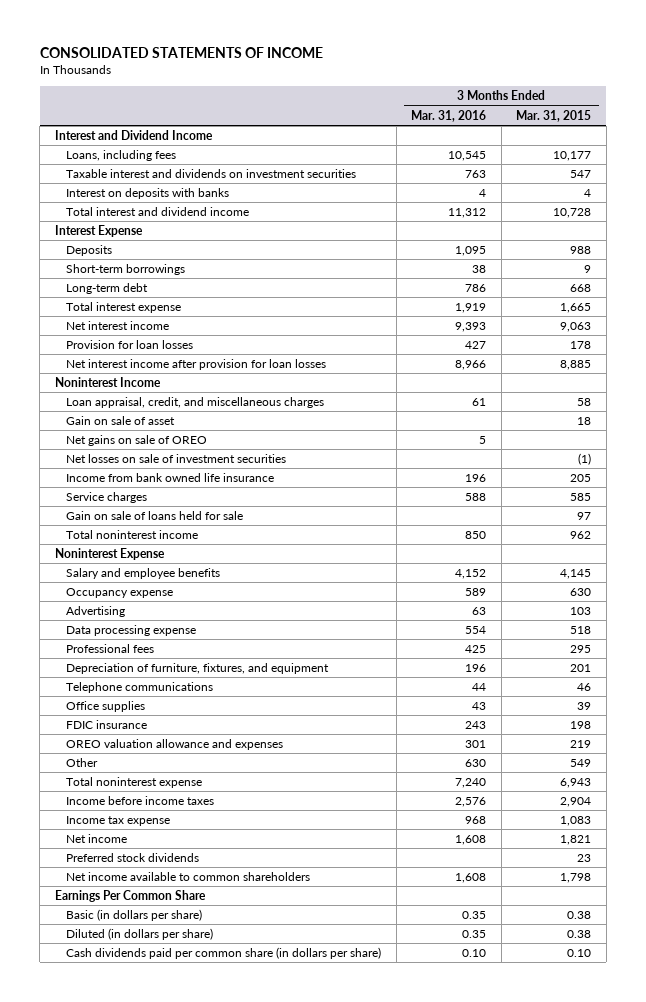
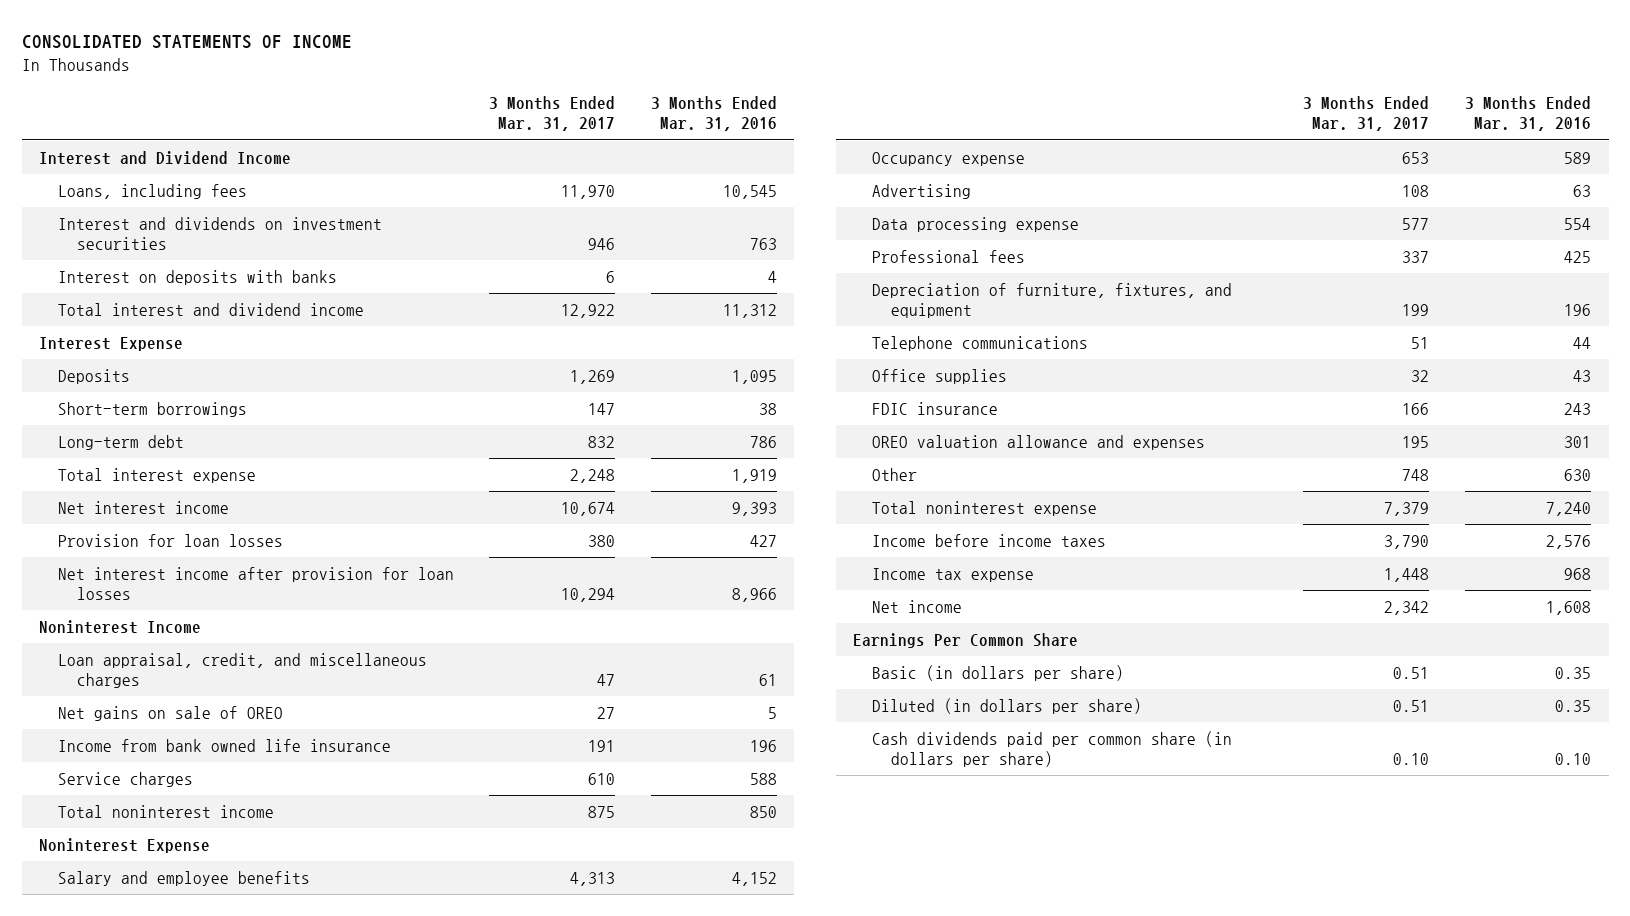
[516,109,592,122] Mar. 31, 2015 -> none
none -> [489,95,616,132] 3 Months Ended Mar. 31, 2017
[66,168,357,178] Taxable interest and dividends on investment securities -> [57,216,382,251] Interest and dividends on investment securities
[66,415,176,425] Gain on sale of asset -> none
[66,453,287,463] Net losses on sale of investment securities -> none
[66,510,244,520] Gain on sale of loans held for sale -> none
[66,852,200,862] Preferred stock dividends -> none
[66,871,311,881] Net income available to common shareholders -> none

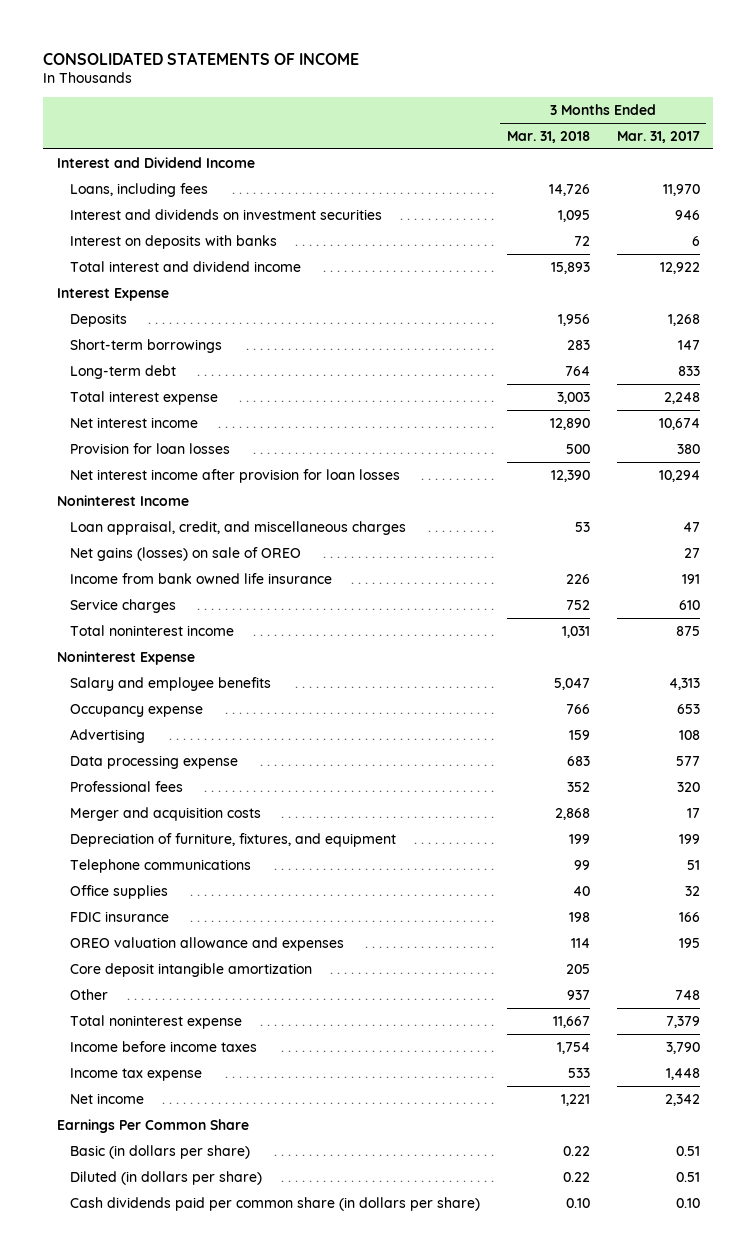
[650,95,777,132] 3 Months Ended Mar. 31, 2016 -> none
none -> [507,130,591,143] Mar. 31, 2018
[570,369,616,384] 1,269 -> [667,313,700,326] 1,268
[588,435,616,448] 832 -> [677,365,700,376] 833
[57,705,283,721] Net gains on sale of OREO -> [70,546,302,561] Net gains (losses) on sale of OREO
[1402,250,1430,263] 337 -> [676,781,700,792] 320
none -> [70,806,262,821] Merger and acquisition costs
none -> [70,962,313,977] Core deposit intangible amortization

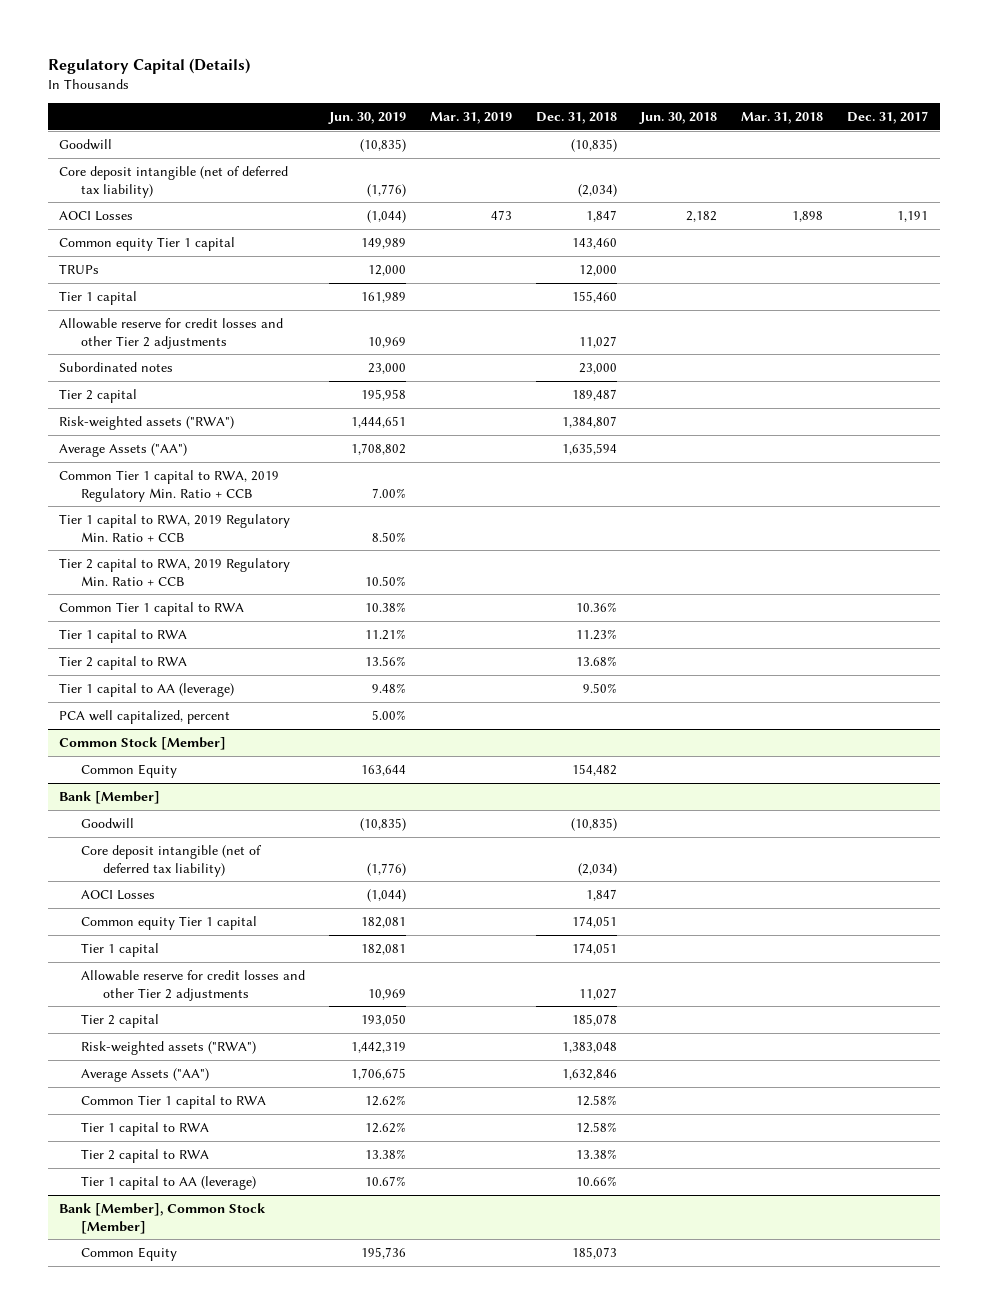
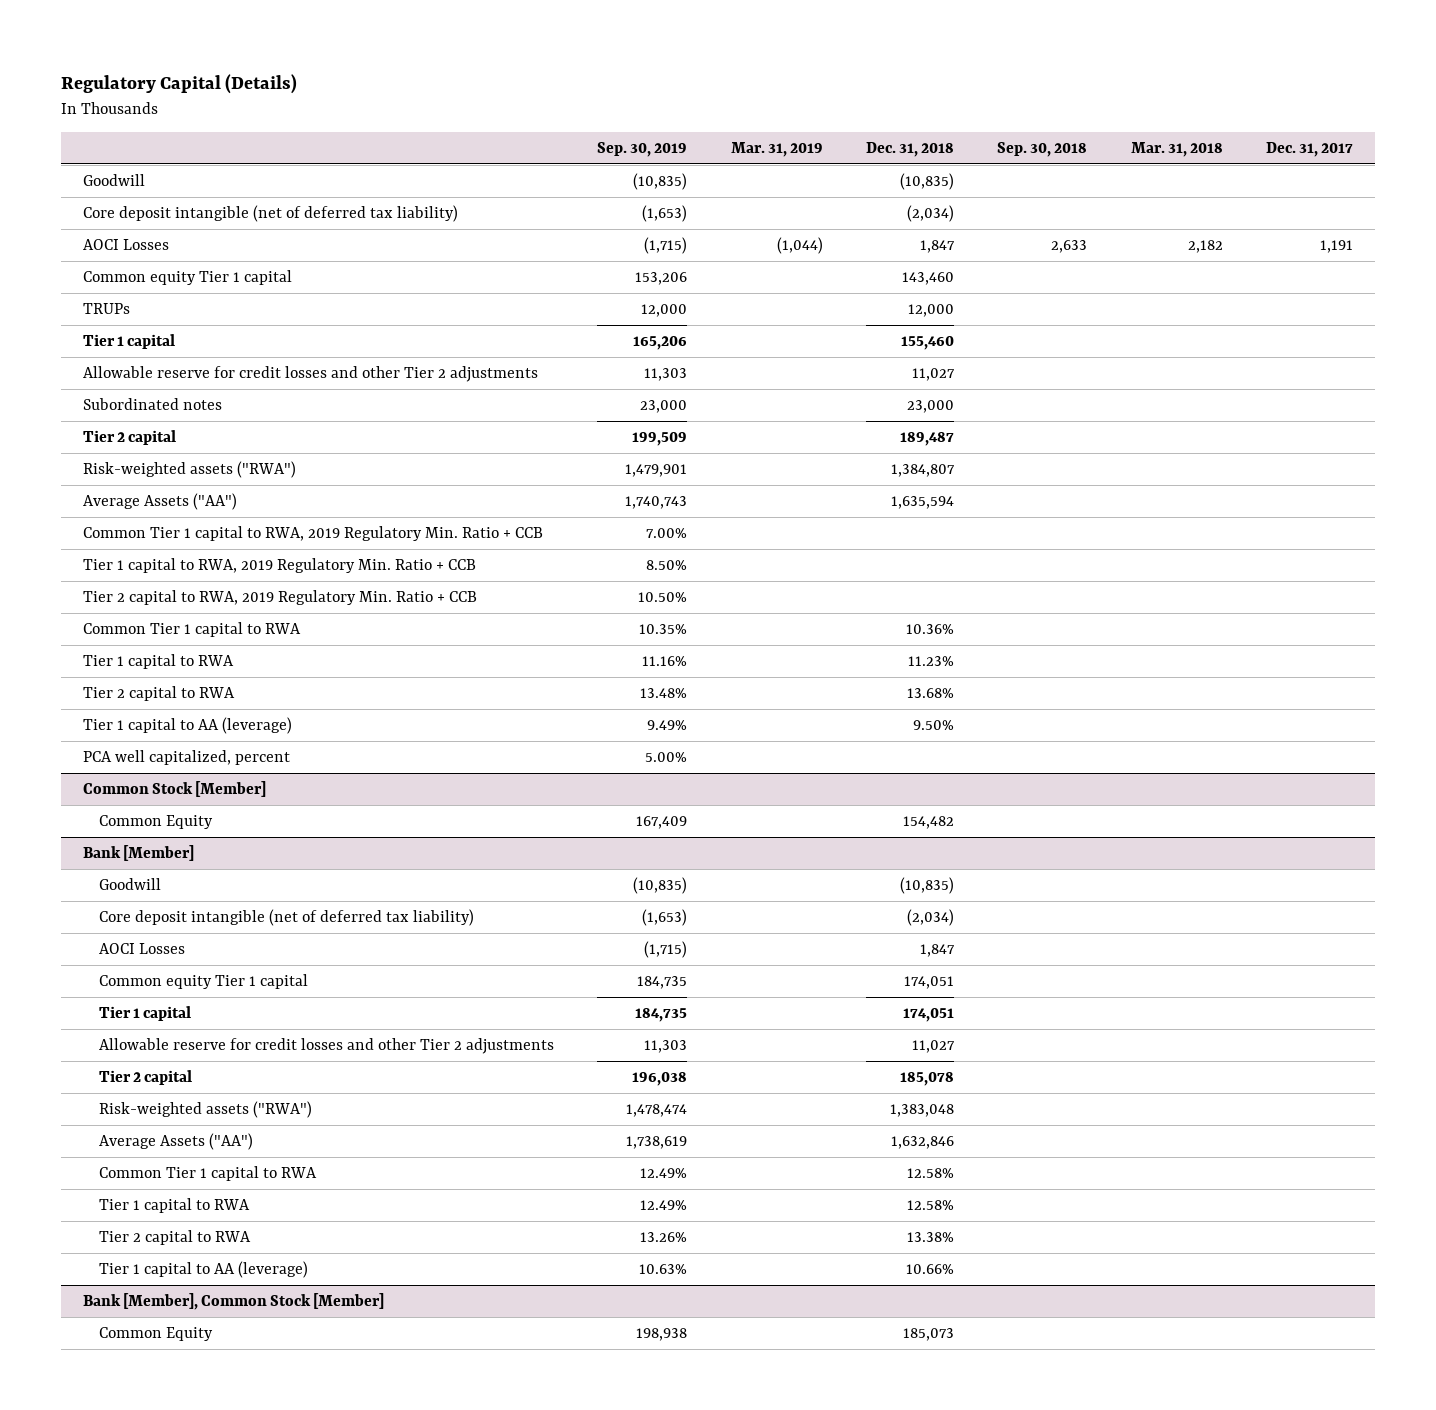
[328,111,407,124] Jun. 30, 2019 -> none
[639,111,718,124] Jun. 30, 2018 -> none
none -> [597,142,688,158] Sep. 30, 2019
none -> [997,142,1088,158] Sep. 30, 2018
[490,210,512,221] 473 -> [776,236,823,254] (1,044)
[791,211,823,223] 1,898 -> [1187,239,1223,253] 2,182

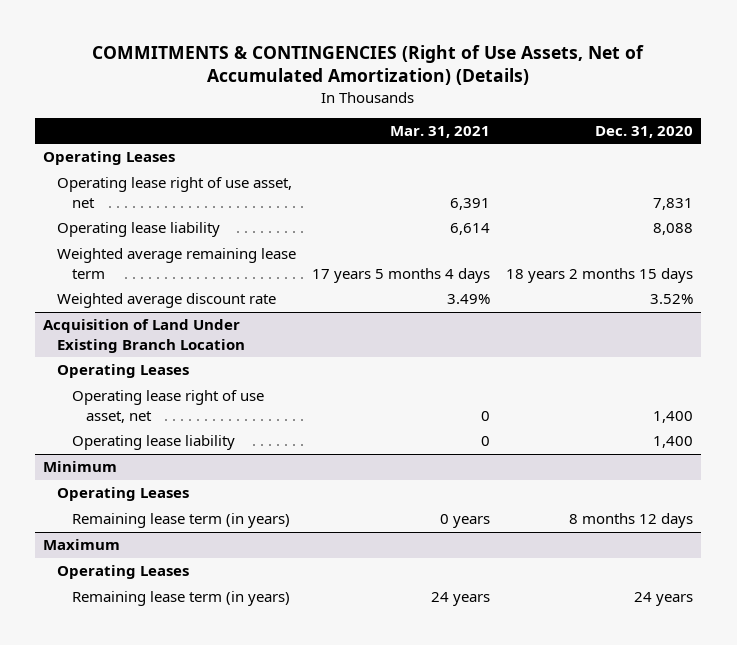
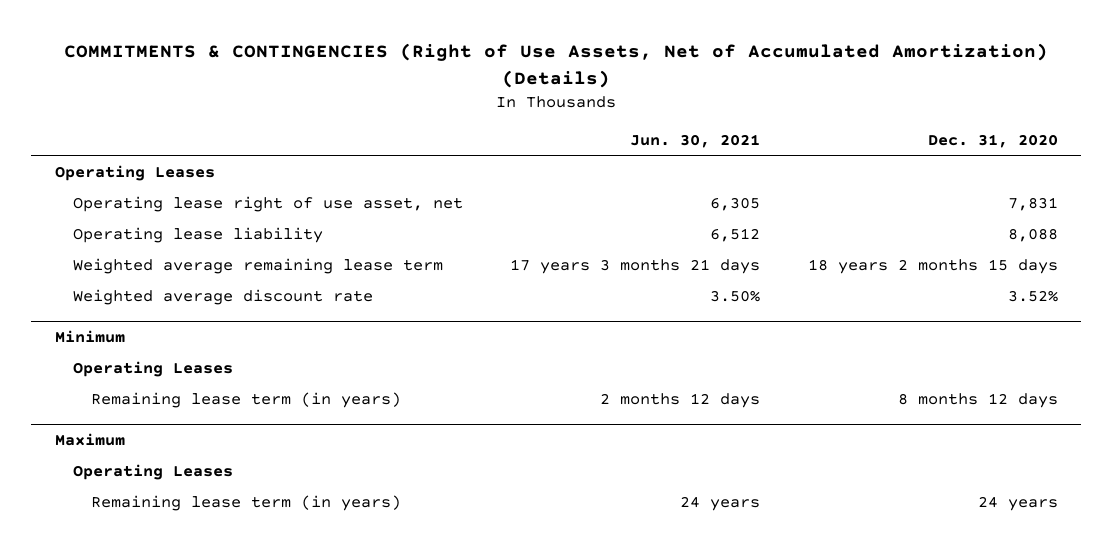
[390,126,491,139] Mar. 31, 2021 -> none
none -> [630,133,761,148] Jun. 30, 2021
[43,319,246,353] Acquisition of Land Under Existing Branch Location -> none
[57,364,190,379] Operating Leases -> none
[71,390,264,423] Operating lease right of use asset, net -> none
[71,435,235,451] Operating lease liability -> none

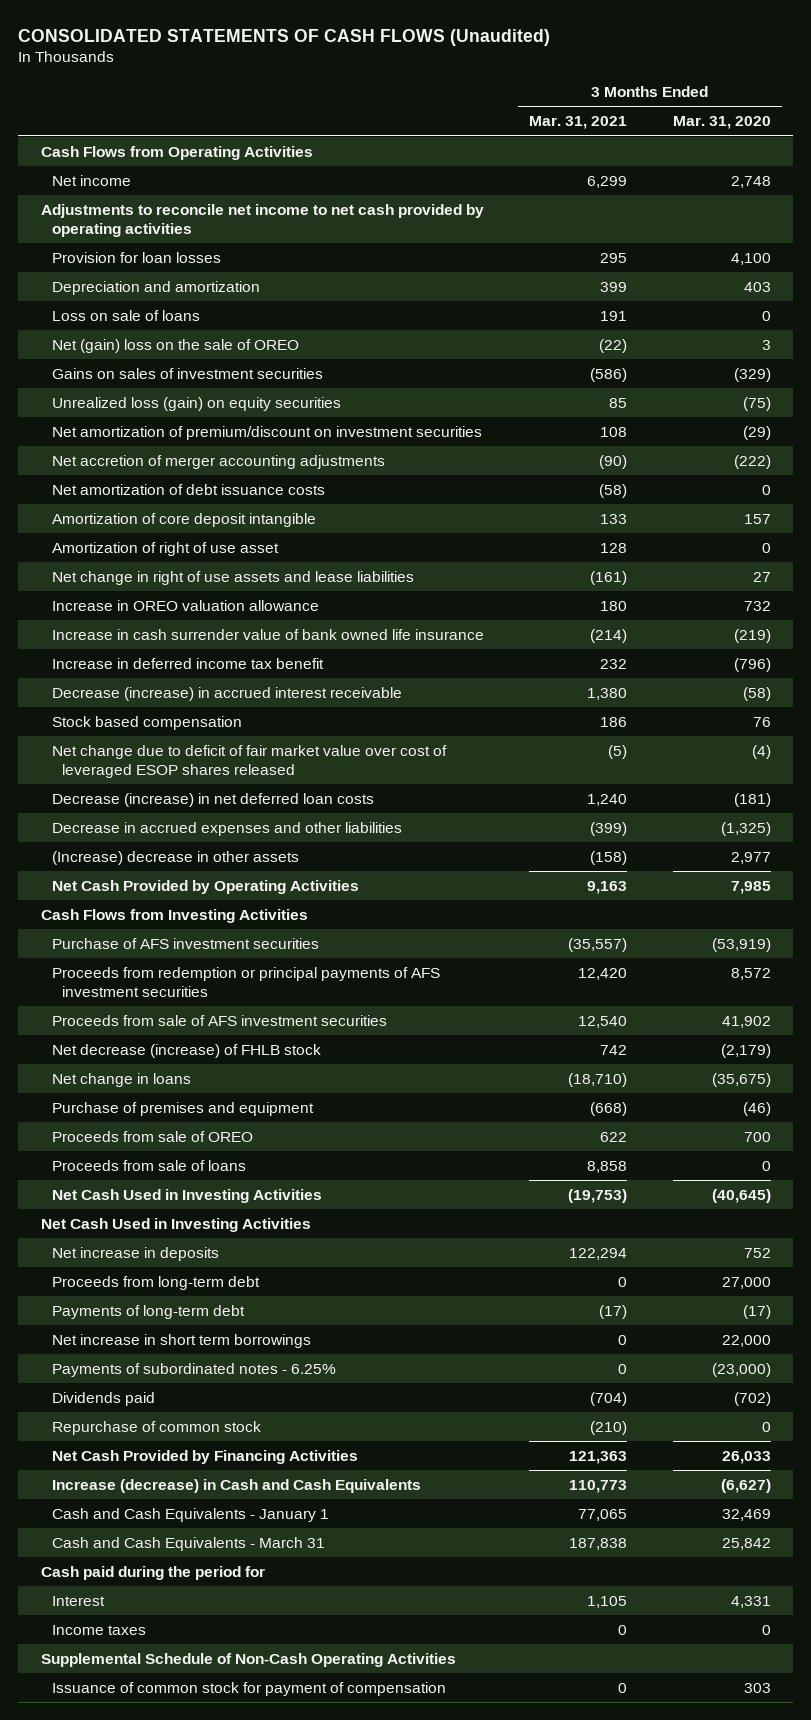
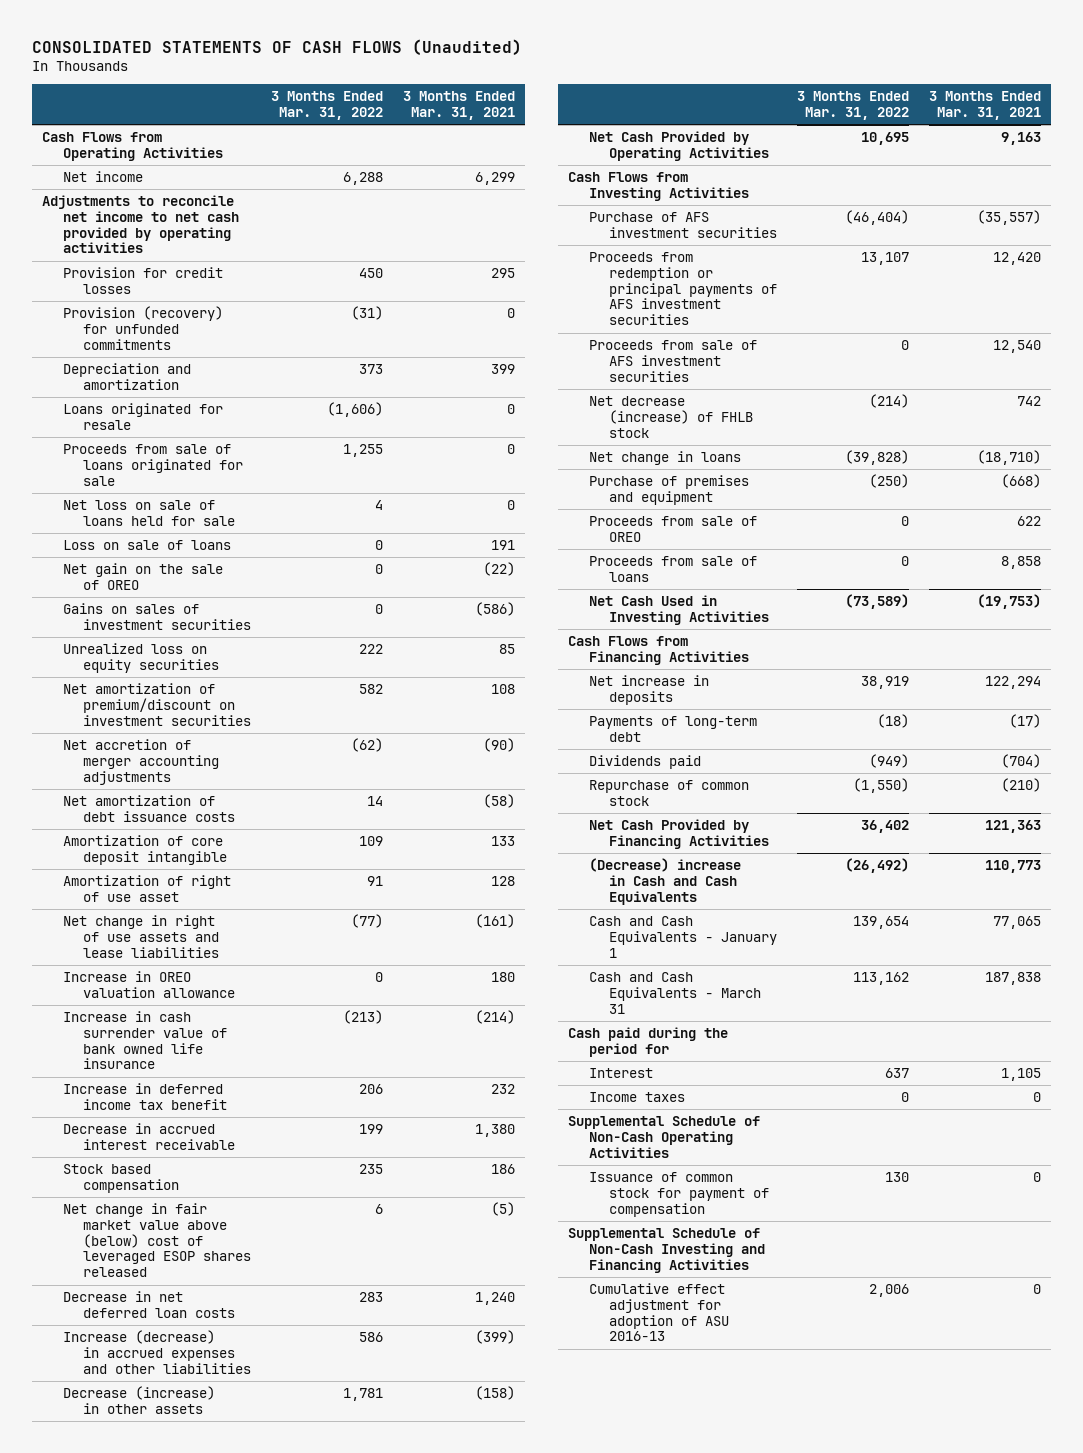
[672,116,771,130] Mar. 31, 2020 -> none
none -> [270,91,383,121] 3 Months Ended Mar. 31, 2022
[51,251,221,263] Provision for loan losses -> [62,266,223,294] Provision for credit losses
none -> [62,305,223,350] Provision (recovery) for unfunded commitments
none -> [62,402,223,430] Loans originated for resale
none -> [62,443,244,486] Proceeds from sale of loans originated for sale
none -> [62,499,236,526] Net loss on sale of loans held for sale
[51,338,299,353] Net (gain) loss on the sale of OREO -> [62,562,223,590] Net gain on the sale of OREO
[51,396,341,411] Unrealized loss (gain) on equity securities -> [62,642,220,673] Unrealized loss on equity securities
[51,686,402,701] Decrease (increase) in accrued interest receivable -> [62,1122,236,1150] Decrease in accrued interest receivable
[51,744,447,779] Net change due to deficit of fair market value over cost of leveraged ESOP shares released -> [62,1202,252,1278] Net change in fair market value above (below) cost of leveraged ESOP shares released
[51,792,374,807] Decrease (increase) in net deferred loan costs -> [62,1290,236,1318] Decrease in net deferred loan costs
[51,821,402,836] Decrease in accrued expenses and other liabilities -> [62,1329,252,1374] Increase (decrease) in accrued expenses and other liabilities
[51,850,299,865] (Increase) decrease in other assets -> [62,1385,215,1414] Decrease (increase) in other assets
[40,1217,311,1232] Net Cash Used in Investing Activities -> [568,635,749,665] Cash Flows from Financing Activities
[51,1275,260,1290] Proceeds from long-term debt -> none
[51,1333,311,1348] Net increase in short term borrowings -> none
[51,1362,336,1377] Payments of subordinated notes - 6.25% -> none
[51,1478,421,1493] Increase (decrease) in Cash and Cash Equivalents -> [588,857,741,905] (Decrease) increase in Cash and Cash Equivalents
none -> [568,1227,765,1273] Supplemental Schedule of Non-Cash Investing and Financing Activities
none -> [588,1282,729,1342] Cumulative effect adjustment for adoption of ASU 2016-13

